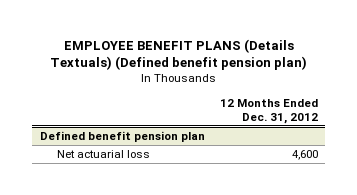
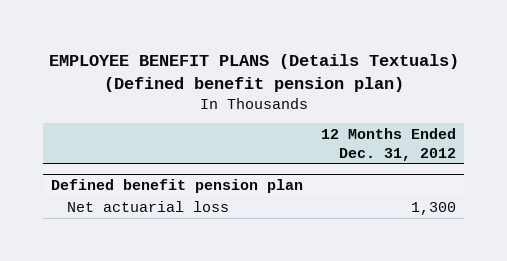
[291,150,318,161] 4,600 -> [410,201,456,215] 1,300

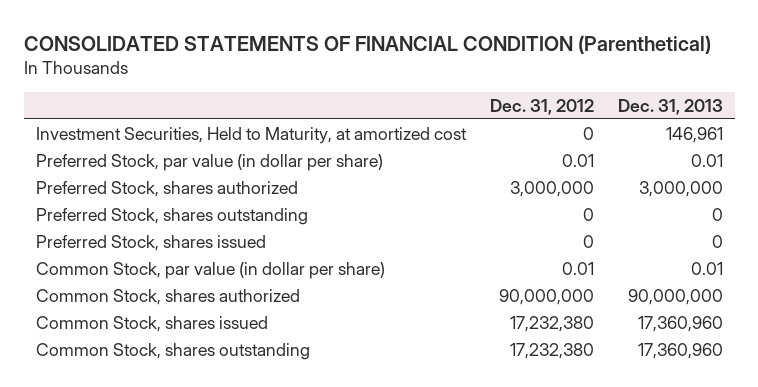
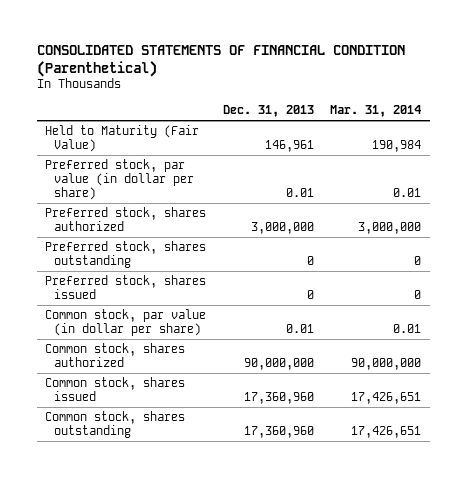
[489,98,594,115] Dec. 31, 2012 -> none
none -> [330,105,422,118] Mar. 31, 2014
[35,126,467,144] Investment Securities, Held to Maturity, at amortized cost -> [44,125,199,153] Held to Maturity (Fair Value)
[35,153,383,171] Preferred Stock, par value (in dollar per share) -> [44,159,194,201] Preferred stock, par value (in dollar per share)
[35,180,298,197] Preferred Stock, shares authorized -> [44,207,206,232] Preferred stock, shares authorized
[35,207,308,225] Preferred Stock, shares outstanding -> [44,241,206,269] Preferred stock, shares outstanding
[35,234,266,251] Preferred Stock, shares issued -> [44,275,206,300] Preferred stock, shares issued
[35,261,385,279] Common Stock, par value (in dollar per share) -> [44,309,206,337] Common stock, par value (in dollar per share)
[35,288,300,305] Common Stock, shares authorized -> [44,343,185,368] Common stock, shares authorized
[35,315,268,332] Common Stock, shares issued -> [44,377,185,402] Common stock, shares issued
[35,342,310,360] Common Stock, shares outstanding -> [44,411,185,439] Common stock, shares outstanding

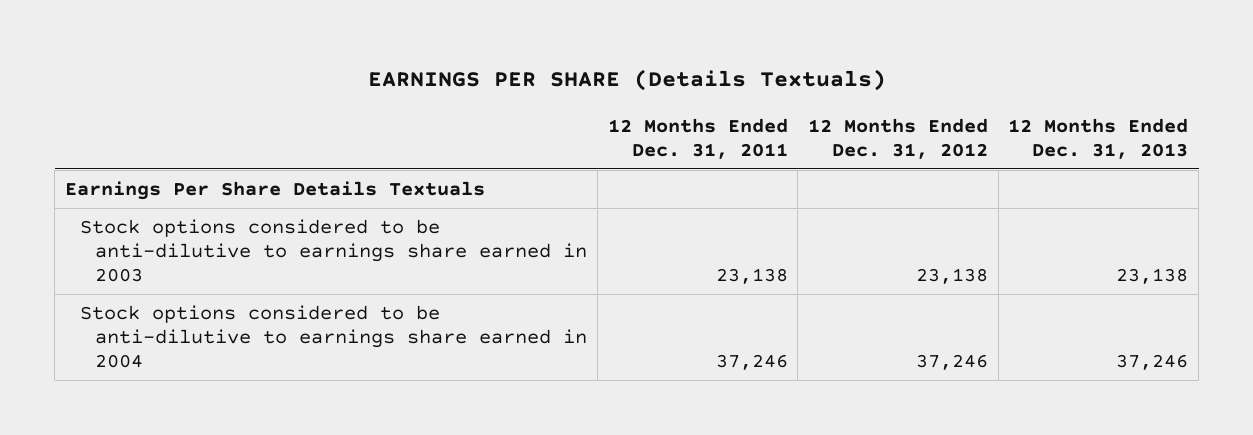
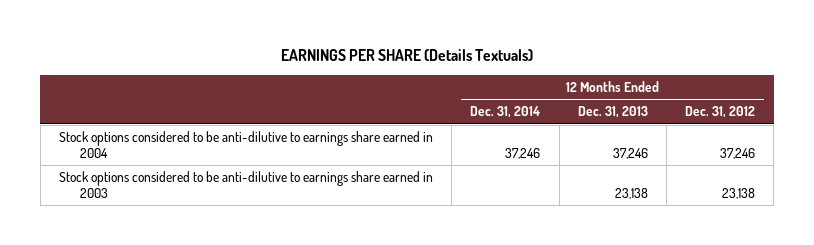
[607,117,788,159] 12 Months Ended Dec. 31, 2011 -> none
none -> [470,106,541,119] Dec. 31, 2014
[64,181,485,201] Earnings Per Share Details Textuals -> none
[80,219,588,283] Stock options considered to be anti-dilutive to earnings share earned in 2003 -> [59,171,434,199] Stock options considered to be anti-dilutive to earnings share earned in 2003

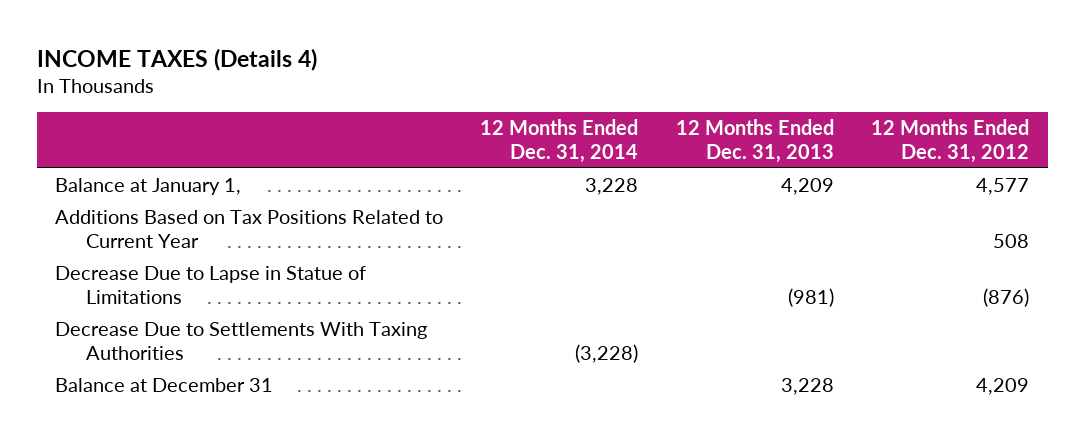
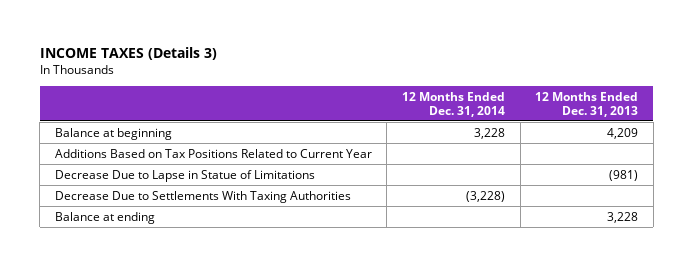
[36,47,317,71] INCOME TAXES (Details 4) -> [39,47,217,61] INCOME TAXES (Details 3)
[871,119,1030,163] 12 Months Ended Dec. 31, 2012 -> none
[55,178,242,196] Balance at January 1, -> [54,127,172,140] Balance at beginning
[55,378,274,393] Balance at December 31 -> [54,211,155,224] Balance at ending

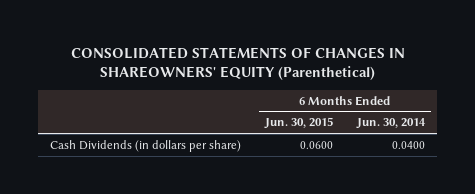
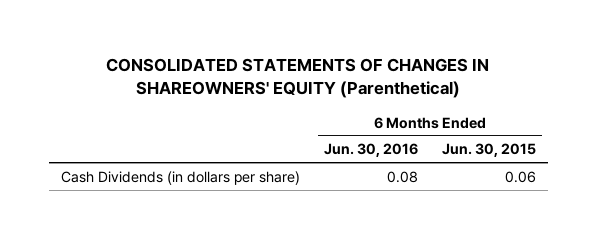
[356,118,427,130] Jun. 30, 2014 -> none
none -> [323,143,418,158] Jun. 30, 2016
[300,140,334,149] 0.0600 -> [505,170,537,183] 0.06

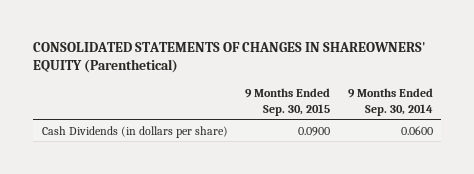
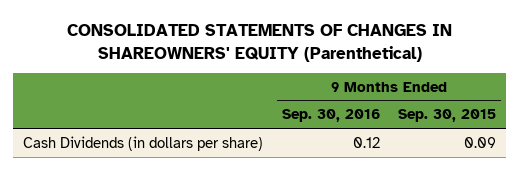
[347,88,433,116] 9 Months Ended Sep. 30, 2014 -> none
none -> [281,109,380,123] Sep. 30, 2016
[298,126,331,136] 0.0900 -> [464,136,497,148] 0.09

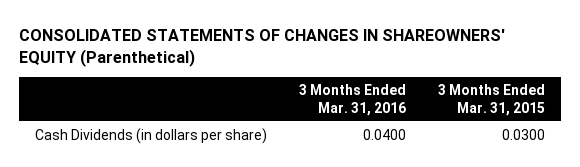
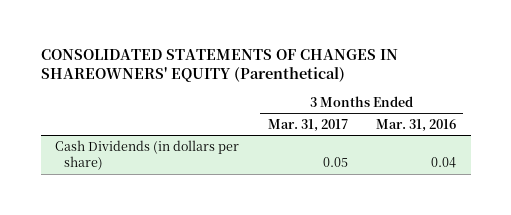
[437,84,545,116] 3 Months Ended Mar. 31, 2015 -> none
none -> [267,118,348,132] Mar. 31, 2017
[362,129,406,141] 0.0400 -> [431,157,457,169] 0.04

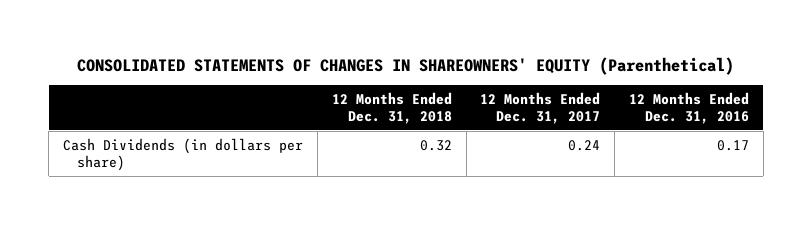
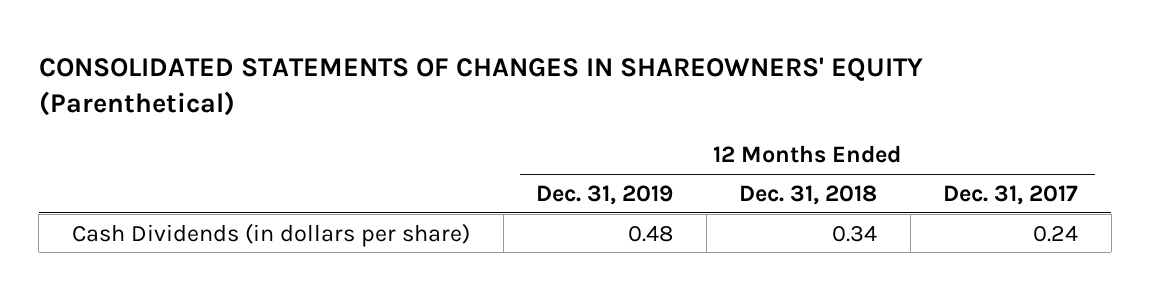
[628,91,749,125] 12 Months Ended Dec. 31, 2016 -> none
none -> [536,184,674,205] Dec. 31, 2019
[419,139,452,151] 0.32 -> [832,225,878,242] 0.34

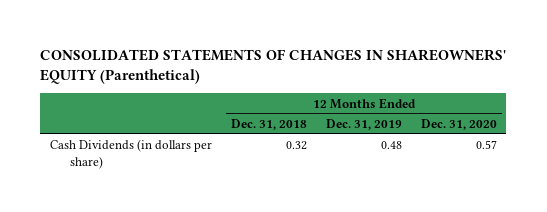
[943,184,1079,205] Dec. 31, 2017 -> none
none -> [420,118,497,130] Dec. 31, 2020
[832,225,878,242] 0.34 -> [285,141,307,151] 0.32

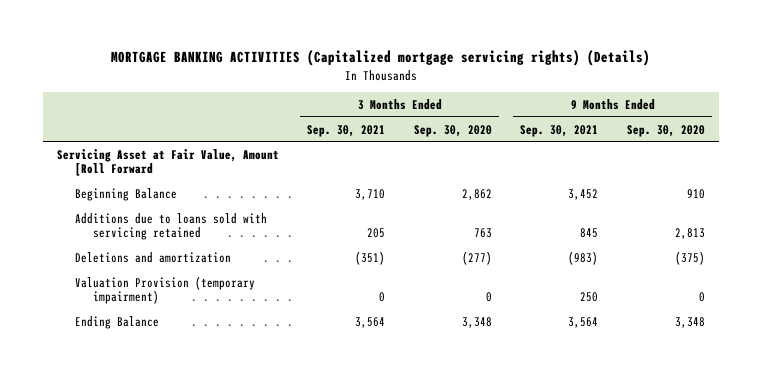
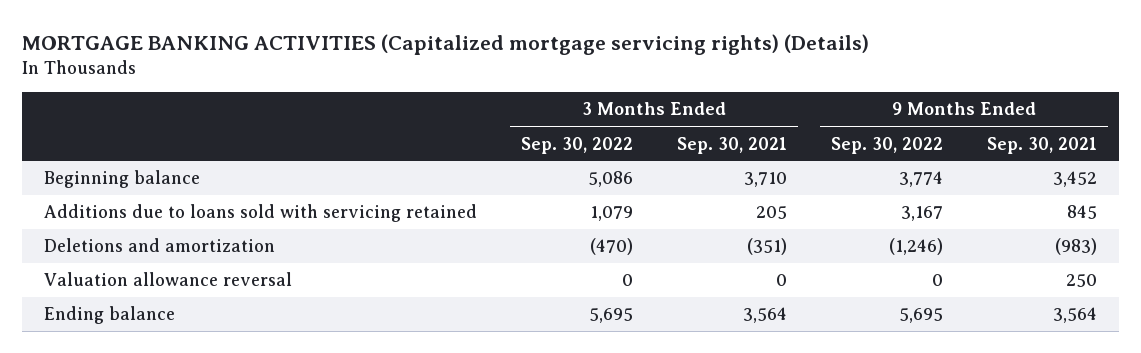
[413,124,492,137] Sep. 30, 2020 -> none
[626,124,705,137] Sep. 30, 2020 -> none
none -> [520,136,633,154] Sep. 30, 2022
none -> [830,136,943,154] Sep. 30, 2022
[56,148,279,177] Servicing Asset at Fair Value, Amount [Roll Forward -> none
[75,187,178,201] Beginning Balance -> [43,170,200,189] Beginning balance
[75,275,256,305] Valuation Provision (temporary impairment) -> [43,272,292,287] Valuation allowance reversal
[75,315,160,329] Ending Balance -> [43,306,175,325] Ending balance

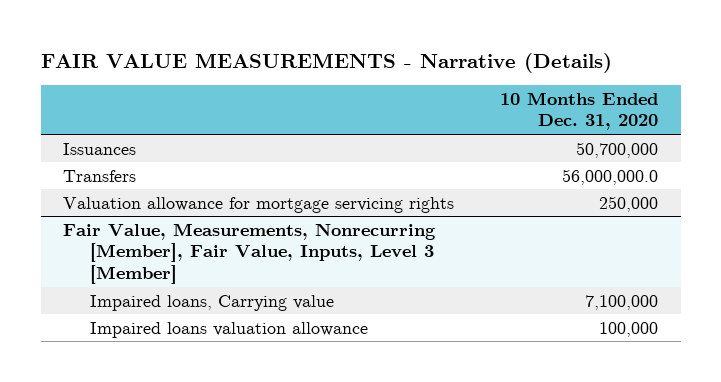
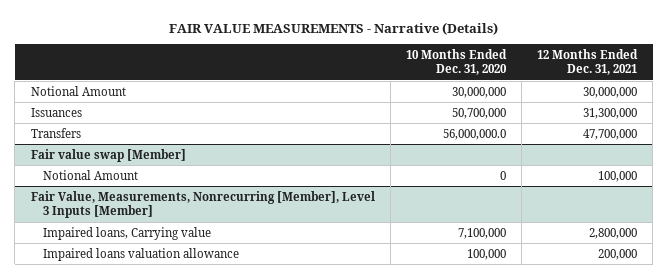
none -> [537,48,639,76] 12 Months Ended Dec. 31, 2021
none -> [30,85,126,96] Notional Amount
[63,196,455,213] Valuation allowance for mortgage servicing rights -> none
none -> [30,148,186,162] Fair value swap [Member]
none -> [42,169,138,180] Notional Amount
[63,222,437,284] Fair Value, Measurements, Nonrecurring [Member], Fair Value, Inputs, Level 3 [Member] -> [30,190,375,219] Fair Value, Measurements, Nonrecurring [Member], Level 3 Inputs [Member]

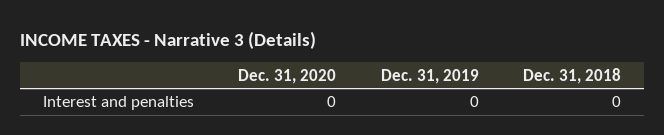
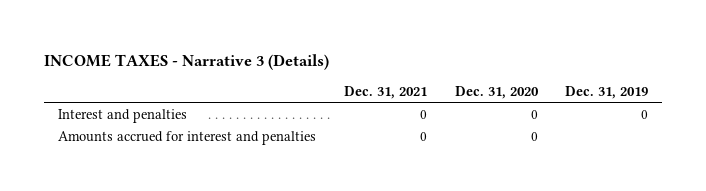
[523,67,622,84] Dec. 31, 2018 -> none
none -> [343,85,427,99] Dec. 31, 2021
none -> [57,130,316,145] Amounts accrued for interest and penalties

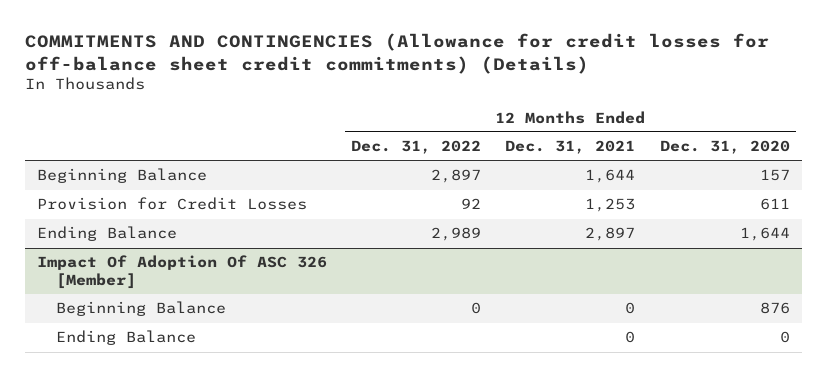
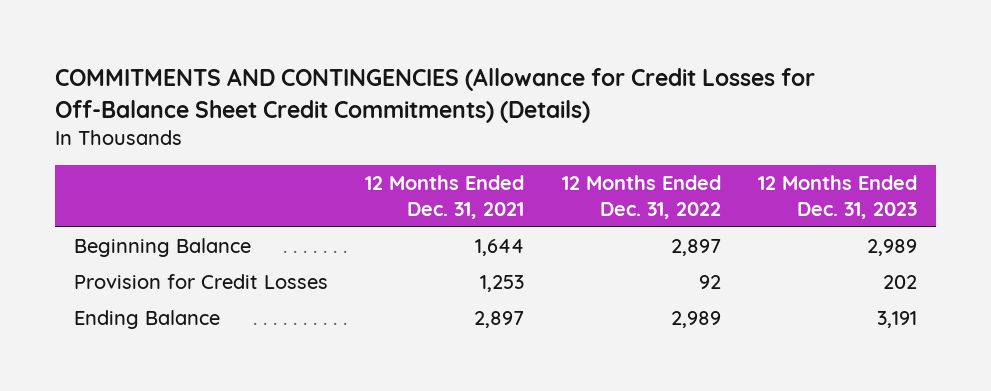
[25,33,770,74] COMMITMENTS AND CONTINGENCIES (Allowance for credit losses for off-balance sheet credit commitments) (Details) -> [55,68,816,123] COMMITMENTS AND CONTINGENCIES (Allowance for Credit Losses for Off-Balance Sheet Credit Commitments) (Details)
[659,140,790,155] Dec. 31, 2020 -> none
none -> [758,175,918,219] 12 Months Ended Dec. 31, 2023
[37,255,328,289] Impact Of Adoption Of ASC 326 [Member] -> none
[55,301,226,317] Beginning Balance -> none
[55,330,196,346] Ending Balance -> none

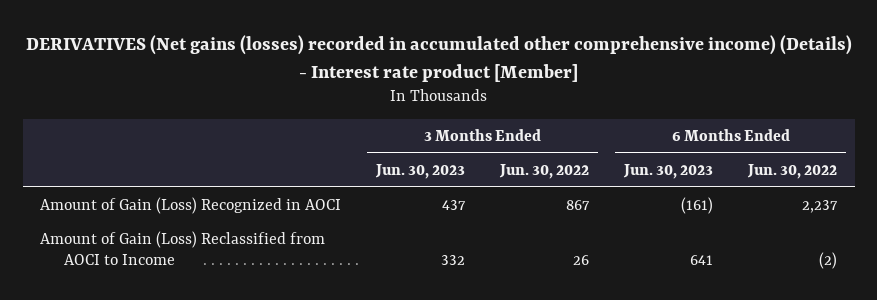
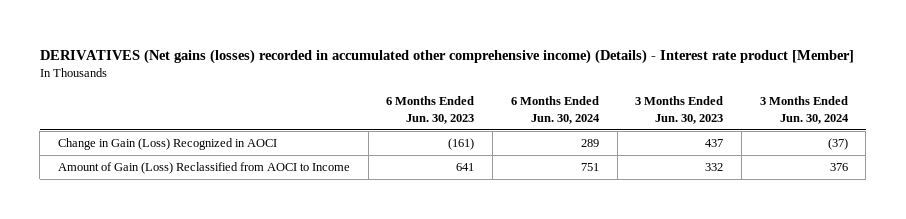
[499,163,590,179] Jun. 30, 2022 -> none
[747,163,838,179] Jun. 30, 2022 -> none
none -> [510,96,600,124] 6 Months Ended Jun. 30, 2024
none -> [759,96,849,124] 3 Months Ended Jun. 30, 2024
[40,196,342,214] Amount of Gain (Loss) Recognized in AOCI -> [58,137,278,150] Change in Gain (Loss) Recognized in AOCI

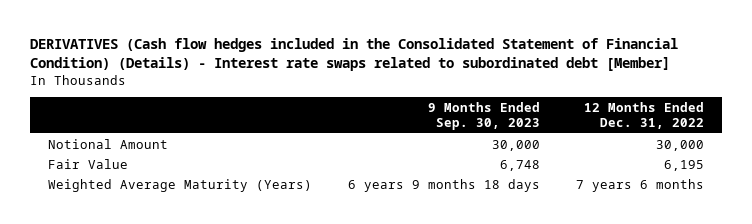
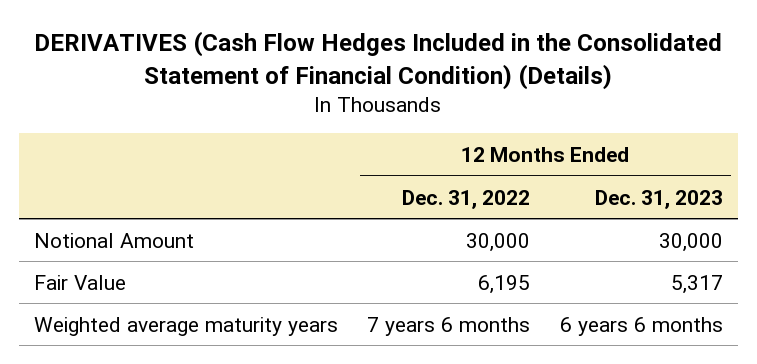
[30,38,679,72] DERIVATIVES (Cash flow hedges included in the Consolidated Statement of Financial Condition) (Details) - Interest rate swaps related to subordinated debt [Member] -> [34,31,723,90] DERIVATIVES (Cash Flow Hedges Included in the Consolidated Statement of Financial Condition) (Details)
[428,101,541,130] 9 Months Ended Sep. 30, 2023 -> none
none -> [595,189,724,209] Dec. 31, 2023
[48,178,313,192] Weighted Average Maturity (Years) -> [33,316,338,336] Weighted average maturity years

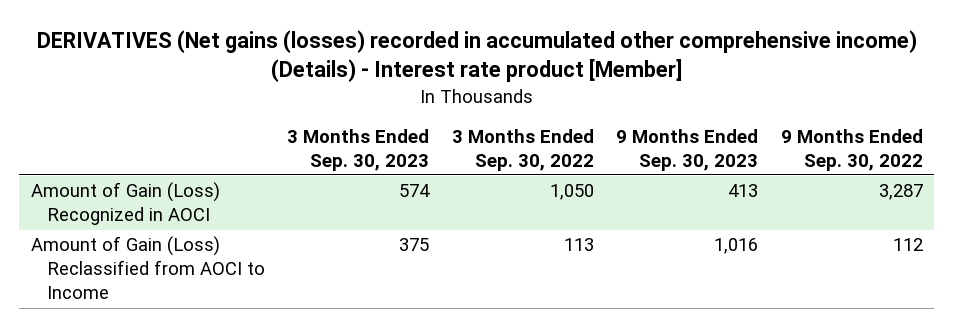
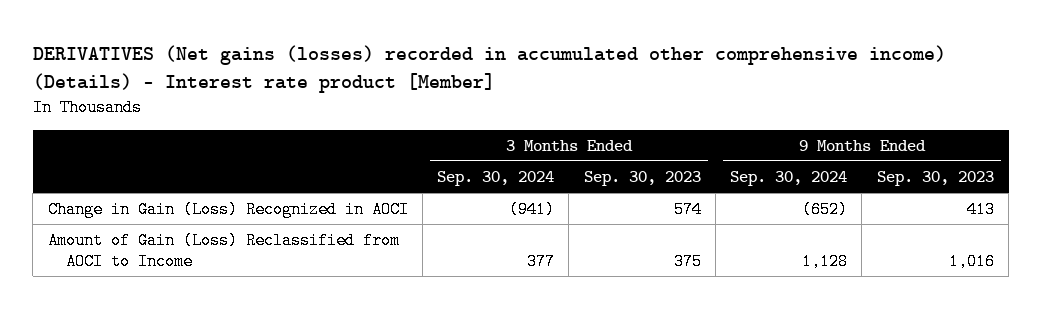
[451,128,594,171] 3 Months Ended Sep. 30, 2022 -> none
[780,128,923,171] 9 Months Ended Sep. 30, 2022 -> none
none -> [437,170,555,186] Sep. 30, 2024
none -> [730,170,848,186] Sep. 30, 2024
[30,182,220,226] Amount of Gain (Loss) Recognized in AOCI -> [47,200,409,218] Change in Gain (Loss) Recognized in AOCI

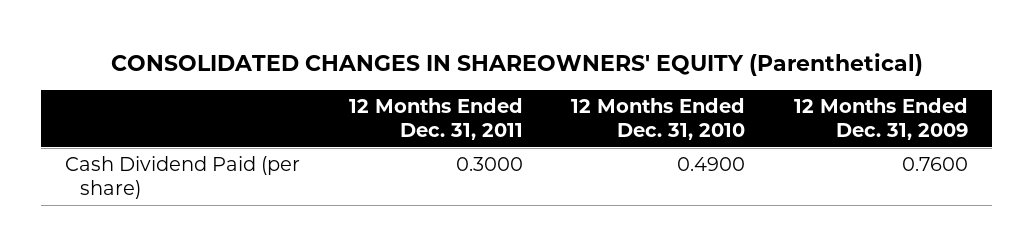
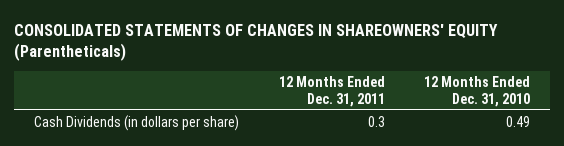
[110,52,923,76] CONSOLIDATED CHANGES IN SHAREOWNERS' EQUITY (Parenthetical) -> [14,23,499,62] CONSOLIDATED STATEMENTS OF CHANGES IN SHAREOWNERS' EQUITY (Parentheticals)
[794,98,969,141] 12 Months Ended Dec. 31, 2009 -> none
[65,156,301,199] Cash Dividend Paid (per share) -> [34,114,240,131] Cash Dividends (in dollars per share)
[455,157,523,172] 0.3000 -> [367,115,385,127] 0.3
[677,157,746,172] 0.4900 -> [506,115,531,127] 0.49

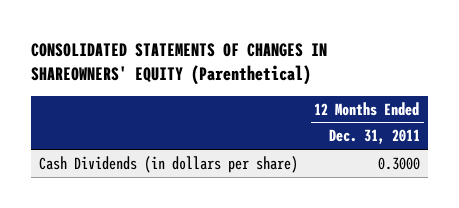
[14,23,499,62] CONSOLIDATED STATEMENTS OF CHANGES IN SHAREOWNERS' EQUITY (Parentheticals) -> [30,42,327,86] CONSOLIDATED STATEMENTS OF CHANGES IN SHAREOWNERS' EQUITY (Parenthetical)
[424,75,531,108] 12 Months Ended Dec. 31, 2010 -> none
[367,115,385,127] 0.3 -> [377,156,420,170] 0.3000

